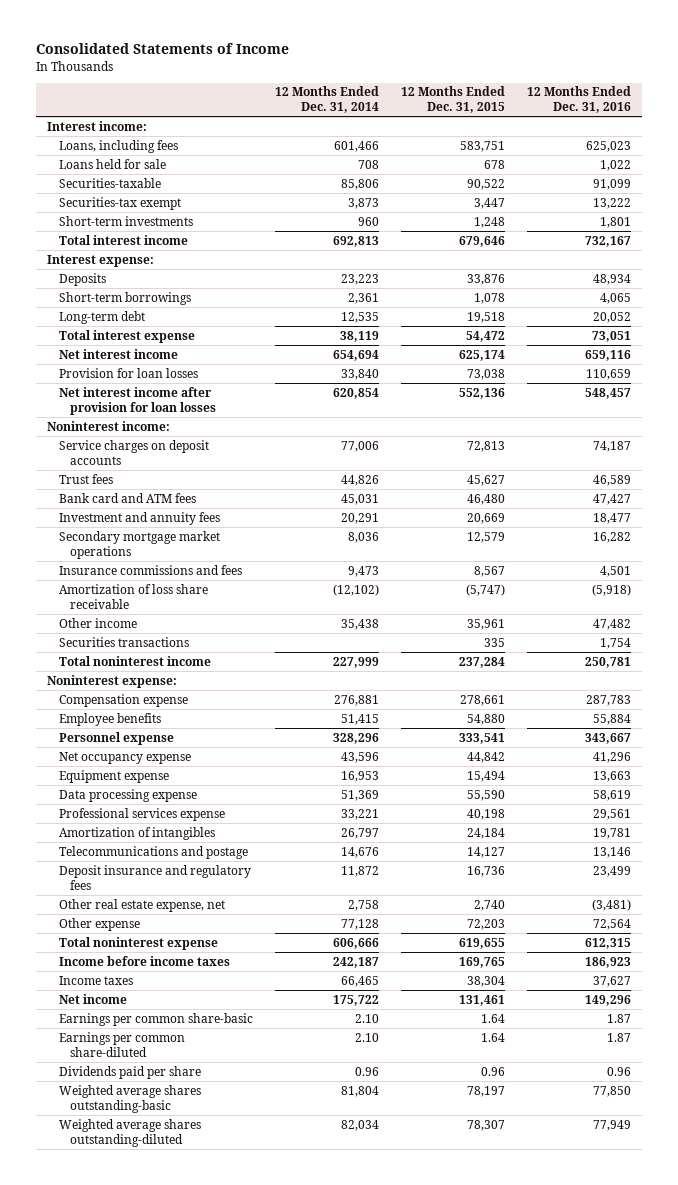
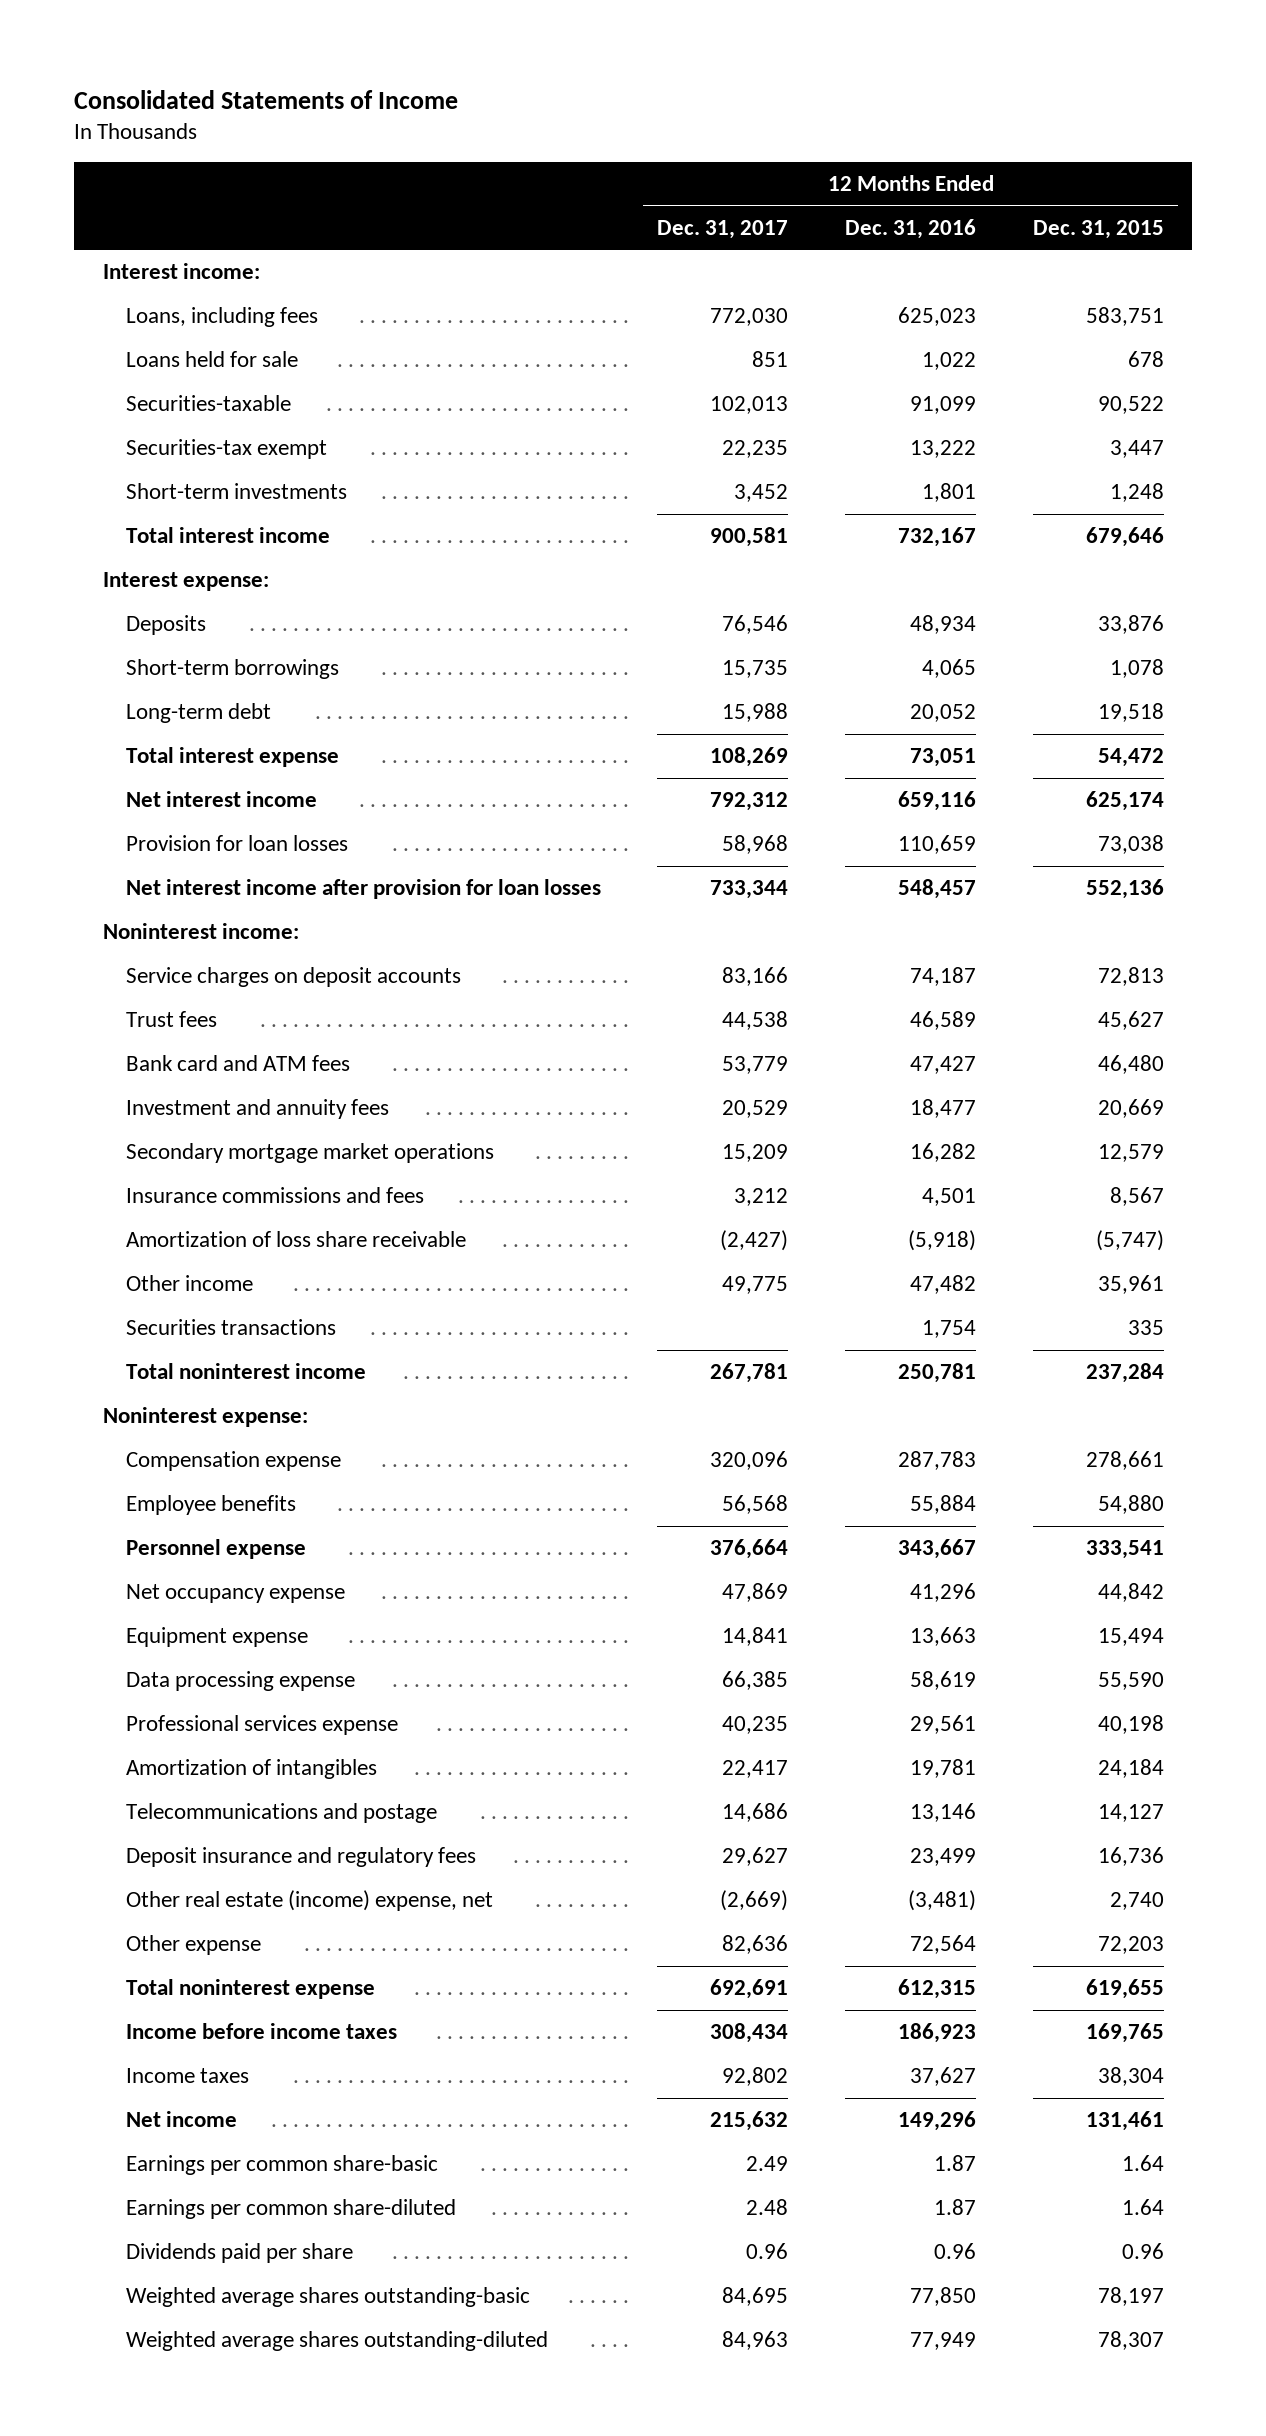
[274,86,379,114] 12 Months Ended Dec. 31, 2014 -> none
none -> [657,219,789,239] Dec. 31, 2017
[58,898,225,912] Other real estate expense, net -> [125,1890,493,1912] Other real estate (income) expense, net

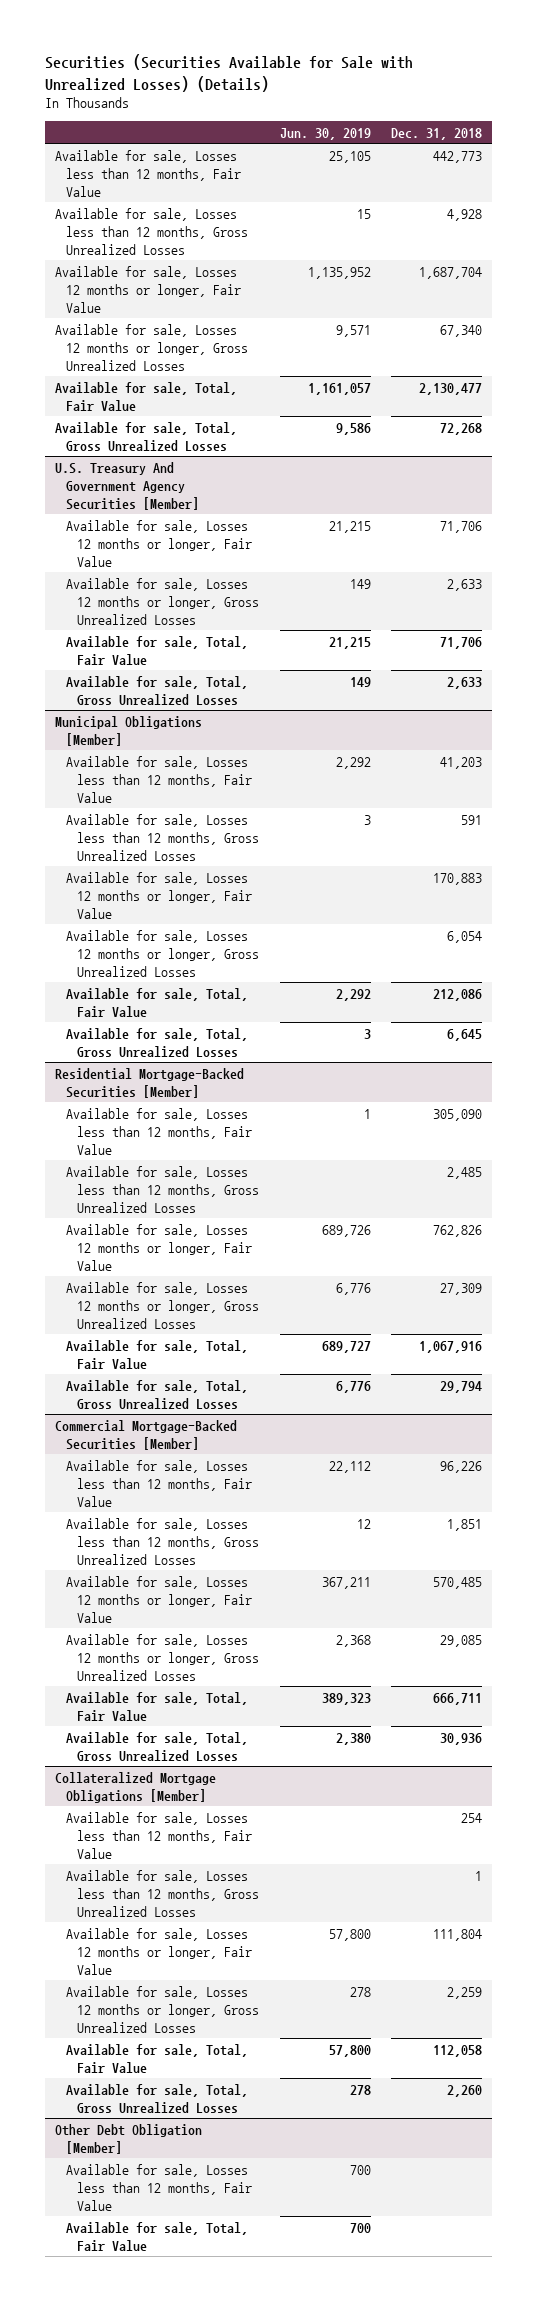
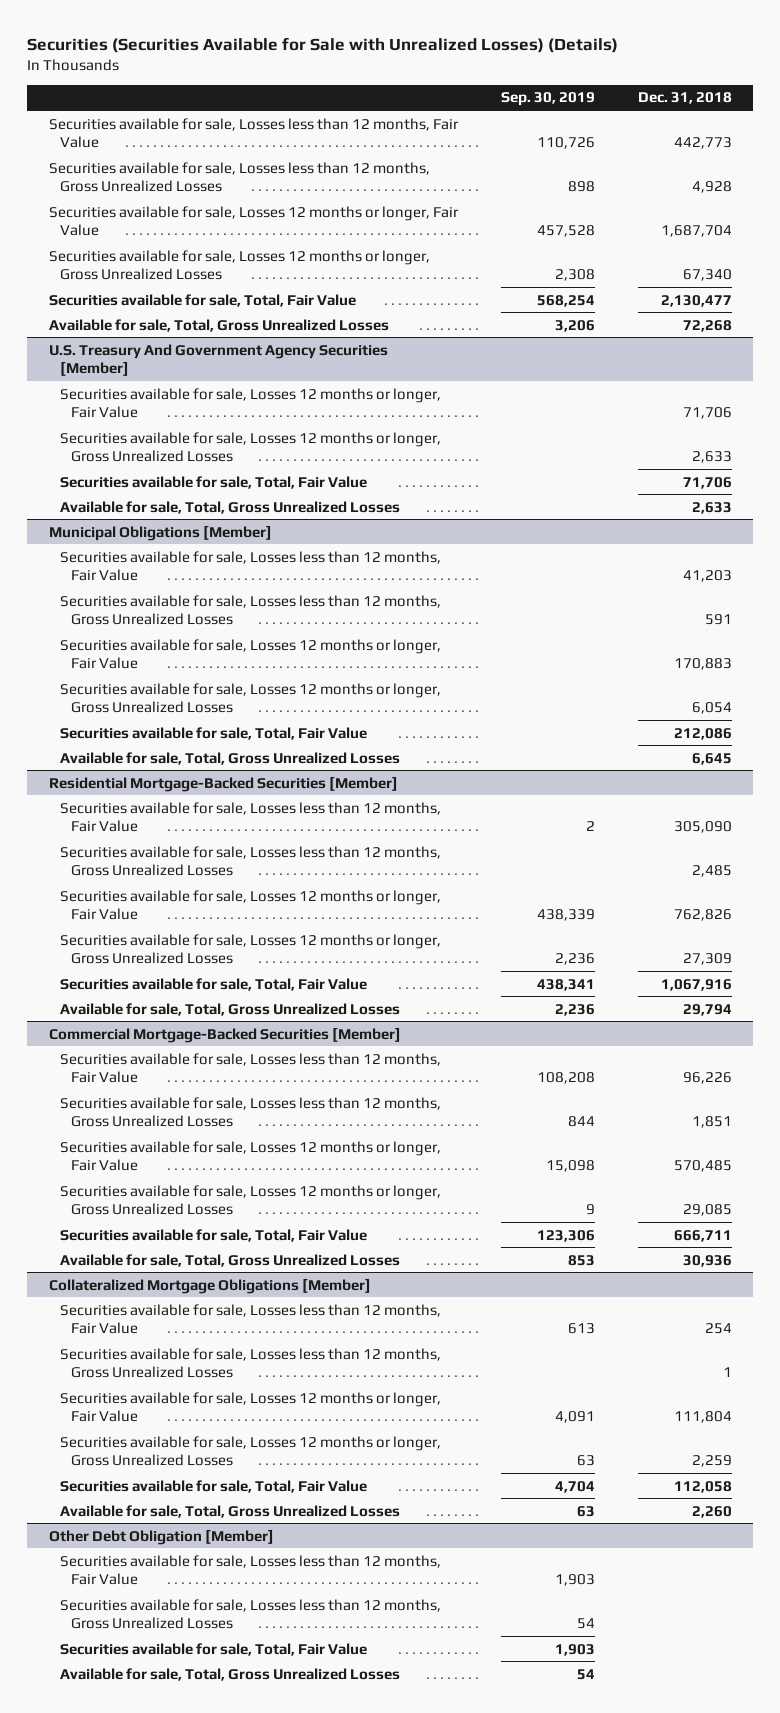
[279,127,371,140] Jun. 30, 2019 -> none
none -> [500,92,595,107] Sep. 30, 2019
[55,149,242,197] Available for sale, Losses less than 12 months, Fair Value -> [48,117,459,148] Securities available for sale, Losses less than 12 months, Fair Value
[55,207,249,255] Available for sale, Losses less than 12 months, Gross Unrealized Losses -> [48,161,430,192] Securities available for sale, Losses less than 12 months, Gross Unrealized Losses
[55,265,242,313] Available for sale, Losses 12 months or longer, Fair Value -> [48,205,459,236] Securities available for sale, Losses 12 months or longer, Fair Value
[55,323,249,371] Available for sale, Losses 12 months or longer, Gross Unrealized Losses -> [48,249,430,280] Securities available for sale, Losses 12 months or longer, Gross Unrealized Losses
[55,381,238,411] Available for sale, Total, Fair Value -> [48,293,356,307] Securities available for sale, Total, Fair Value
[66,519,253,567] Available for sale, Losses 12 months or longer, Fair Value -> [59,387,441,418] Securities available for sale, Losses 12 months or longer, Fair Value
[66,577,260,625] Available for sale, Losses 12 months or longer, Gross Unrealized Losses -> [59,431,441,462] Securities available for sale, Losses 12 months or longer, Gross Unrealized Losses
[66,635,249,665] Available for sale, Total, Fair Value -> [59,475,367,489] Securities available for sale, Total, Fair Value
[66,755,253,803] Available for sale, Losses less than 12 months, Fair Value -> [59,550,441,581] Securities available for sale, Losses less than 12 months, Fair Value
[66,813,260,861] Available for sale, Losses less than 12 months, Gross Unrealized Losses -> [59,594,441,625] Securities available for sale, Losses less than 12 months, Gross Unrealized Losses
[66,871,253,919] Available for sale, Losses 12 months or longer, Fair Value -> [59,638,441,669] Securities available for sale, Losses 12 months or longer, Fair Value
[66,929,260,977] Available for sale, Losses 12 months or longer, Gross Unrealized Losses -> [59,682,441,713] Securities available for sale, Losses 12 months or longer, Gross Unrealized Losses
[66,987,249,1017] Available for sale, Total, Fair Value -> [59,726,367,740] Securities available for sale, Total, Fair Value
[66,1107,253,1155] Available for sale, Losses less than 12 months, Fair Value -> [59,801,441,832] Securities available for sale, Losses less than 12 months, Fair Value
[66,1165,260,1213] Available for sale, Losses less than 12 months, Gross Unrealized Losses -> [59,845,441,876] Securities available for sale, Losses less than 12 months, Gross Unrealized Losses
[66,1223,253,1271] Available for sale, Losses 12 months or longer, Fair Value -> [59,889,441,920] Securities available for sale, Losses 12 months or longer, Fair Value
[66,1281,260,1329] Available for sale, Losses 12 months or longer, Gross Unrealized Losses -> [59,933,441,964] Securities available for sale, Losses 12 months or longer, Gross Unrealized Losses
[66,1339,249,1369] Available for sale, Total, Fair Value -> [59,977,367,991] Securities available for sale, Total, Fair Value
[66,1459,253,1507] Available for sale, Losses less than 12 months, Fair Value -> [59,1052,441,1083] Securities available for sale, Losses less than 12 months, Fair Value
[66,1517,260,1565] Available for sale, Losses less than 12 months, Gross Unrealized Losses -> [59,1096,441,1127] Securities available for sale, Losses less than 12 months, Gross Unrealized Losses
[66,1575,253,1623] Available for sale, Losses 12 months or longer, Fair Value -> [59,1140,441,1171] Securities available for sale, Losses 12 months or longer, Fair Value
[66,1633,260,1681] Available for sale, Losses 12 months or longer, Gross Unrealized Losses -> [59,1184,441,1215] Securities available for sale, Losses 12 months or longer, Gross Unrealized Losses
[66,1691,249,1721] Available for sale, Total, Fair Value -> [59,1228,367,1242] Securities available for sale, Total, Fair Value
[66,1811,253,1859] Available for sale, Losses less than 12 months, Fair Value -> [59,1303,441,1334] Securities available for sale, Losses less than 12 months, Fair Value
[66,1869,260,1917] Available for sale, Losses less than 12 months, Gross Unrealized Losses -> [59,1347,441,1378] Securities available for sale, Losses less than 12 months, Gross Unrealized Losses
[66,1927,253,1975] Available for sale, Losses 12 months or longer, Fair Value -> [59,1391,441,1422] Securities available for sale, Losses 12 months or longer, Fair Value
[66,1985,260,2033] Available for sale, Losses 12 months or longer, Gross Unrealized Losses -> [59,1435,441,1466] Securities available for sale, Losses 12 months or longer, Gross Unrealized Losses
[66,2043,249,2073] Available for sale, Total, Fair Value -> [59,1479,367,1493] Securities available for sale, Total, Fair Value
[66,2163,253,2211] Available for sale, Losses less than 12 months, Fair Value -> [59,1554,441,1585] Securities available for sale, Losses less than 12 months, Fair Value
none -> [59,1598,441,1629] Securities available for sale, Losses less than 12 months, Gross Unrealized Losses
[66,2221,249,2251] Available for sale, Total, Fair Value -> [59,1642,367,1656] Securities available for sale, Total, Fair Value
none -> [59,1667,400,1681] Available for sale, Total, Gross Unrealized Losses

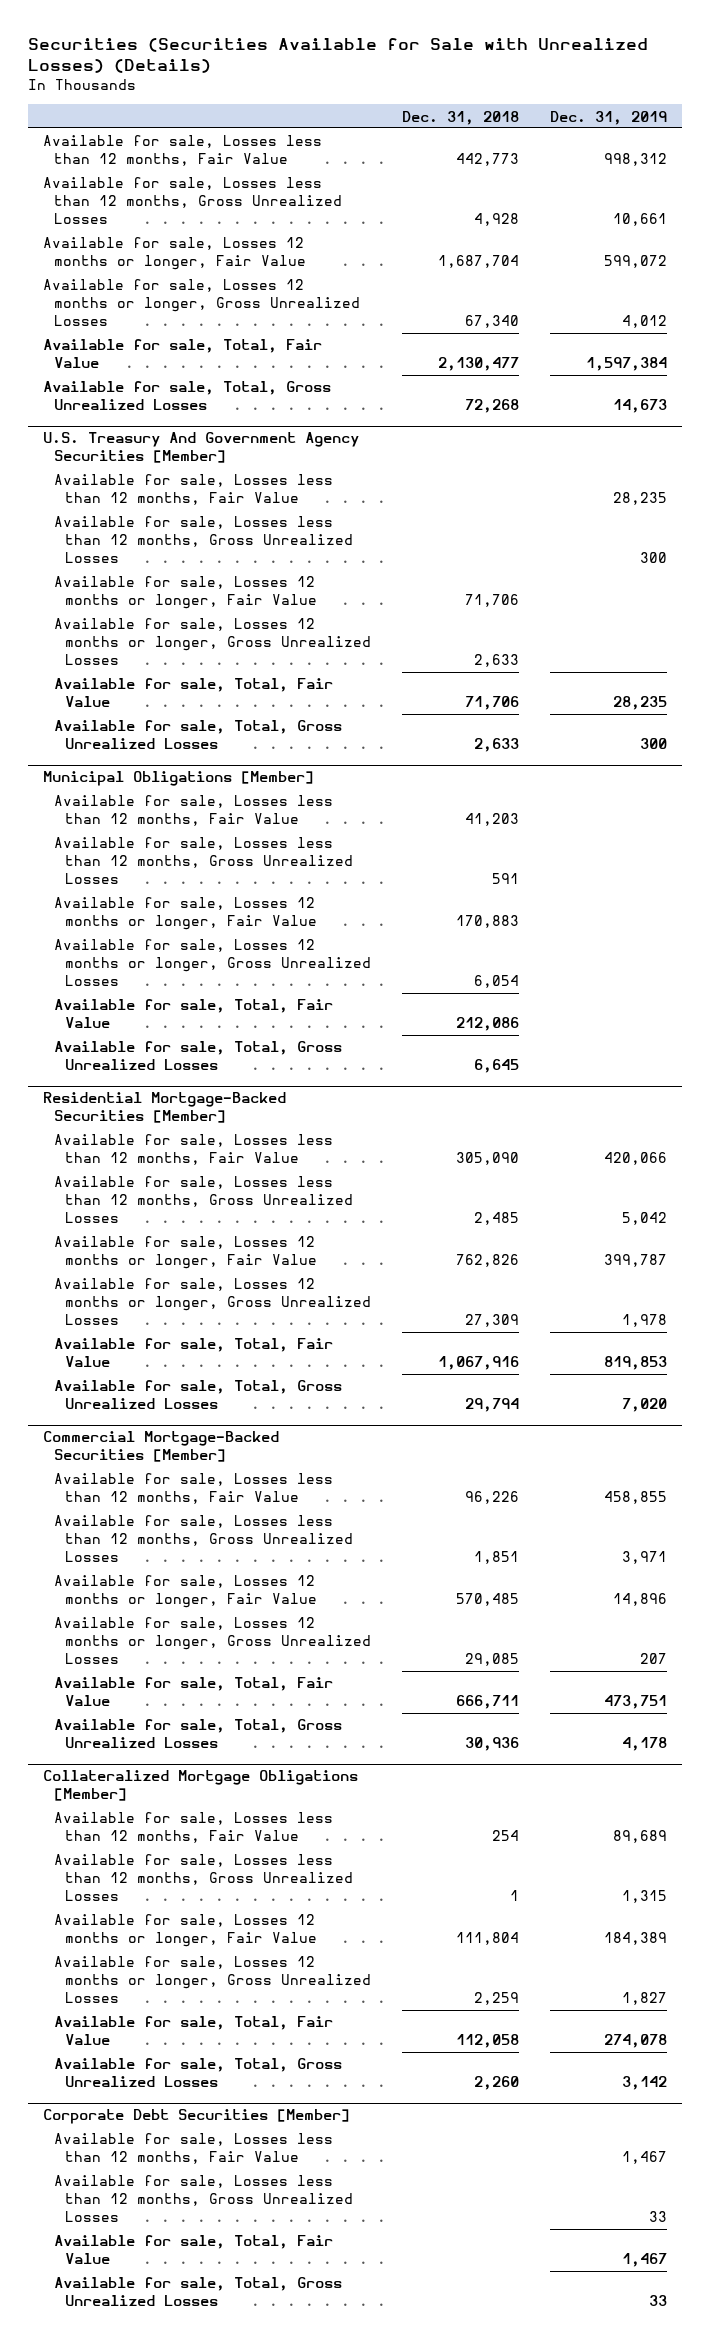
[500,92,595,107] Sep. 30, 2019 -> none
none -> [549,110,667,125] Dec. 31, 2019
[48,117,459,148] Securities available for sale, Losses less than 12 months, Fair Value -> [43,135,323,167] Available for sale, Losses less than 12 months, Fair Value
[48,161,430,192] Securities available for sale, Losses less than 12 months, Gross Unrealized Losses -> [43,177,343,225] Available for sale, Losses less than 12 months, Gross Unrealized Losses
[48,205,459,236] Securities available for sale, Losses 12 months or longer, Fair Value -> [43,237,307,271] Available for sale, Losses 12 months or longer, Fair Value
[48,249,430,280] Securities available for sale, Losses 12 months or longer, Gross Unrealized Losses -> [43,279,361,327] Available for sale, Losses 12 months or longer, Gross Unrealized Losses
[48,293,356,307] Securities available for sale, Total, Fair Value -> [43,339,323,369] Available for sale, Total, Fair Value
none -> [54,474,334,506] Available for sale, Losses less than 12 months, Fair Value
none -> [54,516,353,564] Available for sale, Losses less than 12 months, Gross Unrealized Losses
[59,387,441,418] Securities available for sale, Losses 12 months or longer, Fair Value -> [54,576,317,610] Available for sale, Losses 12 months or longer, Fair Value
[59,431,441,462] Securities available for sale, Losses 12 months or longer, Gross Unrealized Losses -> [54,618,371,666] Available for sale, Losses 12 months or longer, Gross Unrealized Losses
[59,475,367,489] Securities available for sale, Total, Fair Value -> [54,678,334,708] Available for sale, Total, Fair Value
[59,550,441,581] Securities available for sale, Losses less than 12 months, Fair Value -> [54,795,334,827] Available for sale, Losses less than 12 months, Fair Value
[59,594,441,625] Securities available for sale, Losses less than 12 months, Gross Unrealized Losses -> [54,837,353,885] Available for sale, Losses less than 12 months, Gross Unrealized Losses
[59,638,441,669] Securities available for sale, Losses 12 months or longer, Fair Value -> [54,897,317,931] Available for sale, Losses 12 months or longer, Fair Value
[59,682,441,713] Securities available for sale, Losses 12 months or longer, Gross Unrealized Losses -> [54,939,371,987] Available for sale, Losses 12 months or longer, Gross Unrealized Losses
[59,726,367,740] Securities available for sale, Total, Fair Value -> [54,999,334,1029] Available for sale, Total, Fair Value
[59,801,441,832] Securities available for sale, Losses less than 12 months, Fair Value -> [54,1134,334,1166] Available for sale, Losses less than 12 months, Fair Value
[59,845,441,876] Securities available for sale, Losses less than 12 months, Gross Unrealized Losses -> [54,1176,353,1224] Available for sale, Losses less than 12 months, Gross Unrealized Losses
[59,889,441,920] Securities available for sale, Losses 12 months or longer, Fair Value -> [54,1236,317,1270] Available for sale, Losses 12 months or longer, Fair Value
[59,933,441,964] Securities available for sale, Losses 12 months or longer, Gross Unrealized Losses -> [54,1278,371,1326] Available for sale, Losses 12 months or longer, Gross Unrealized Losses
[59,977,367,991] Securities available for sale, Total, Fair Value -> [54,1338,334,1368] Available for sale, Total, Fair Value
[59,1052,441,1083] Securities available for sale, Losses less than 12 months, Fair Value -> [54,1473,334,1505] Available for sale, Losses less than 12 months, Fair Value
[59,1096,441,1127] Securities available for sale, Losses less than 12 months, Gross Unrealized Losses -> [54,1515,353,1563] Available for sale, Losses less than 12 months, Gross Unrealized Losses
[59,1140,441,1171] Securities available for sale, Losses 12 months or longer, Fair Value -> [54,1575,317,1609] Available for sale, Losses 12 months or longer, Fair Value
[59,1184,441,1215] Securities available for sale, Losses 12 months or longer, Gross Unrealized Losses -> [54,1617,371,1665] Available for sale, Losses 12 months or longer, Gross Unrealized Losses
[59,1228,367,1242] Securities available for sale, Total, Fair Value -> [54,1677,334,1707] Available for sale, Total, Fair Value
[59,1303,441,1334] Securities available for sale, Losses less than 12 months, Fair Value -> [54,1812,334,1844] Available for sale, Losses less than 12 months, Fair Value
[59,1347,441,1378] Securities available for sale, Losses less than 12 months, Gross Unrealized Losses -> [54,1854,353,1902] Available for sale, Losses less than 12 months, Gross Unrealized Losses
[59,1391,441,1422] Securities available for sale, Losses 12 months or longer, Fair Value -> [54,1914,317,1948] Available for sale, Losses 12 months or longer, Fair Value
[59,1435,441,1466] Securities available for sale, Losses 12 months or longer, Gross Unrealized Losses -> [54,1956,371,2004] Available for sale, Losses 12 months or longer, Gross Unrealized Losses
[59,1479,367,1493] Securities available for sale, Total, Fair Value -> [54,2016,334,2046] Available for sale, Total, Fair Value
[48,1528,274,1545] Other Debt Obligation [Member] -> none
none -> [43,2109,351,2125] Corporate Debt Securities [Member]
[59,1554,441,1585] Securities available for sale, Losses less than 12 months, Fair Value -> [54,2133,334,2165] Available for sale, Losses less than 12 months, Fair Value
[59,1598,441,1629] Securities available for sale, Losses less than 12 months, Gross Unrealized Losses -> [54,2175,353,2223] Available for sale, Losses less than 12 months, Gross Unrealized Losses
[59,1642,367,1656] Securities available for sale, Total, Fair Value -> [54,2235,334,2265] Available for sale, Total, Fair Value

